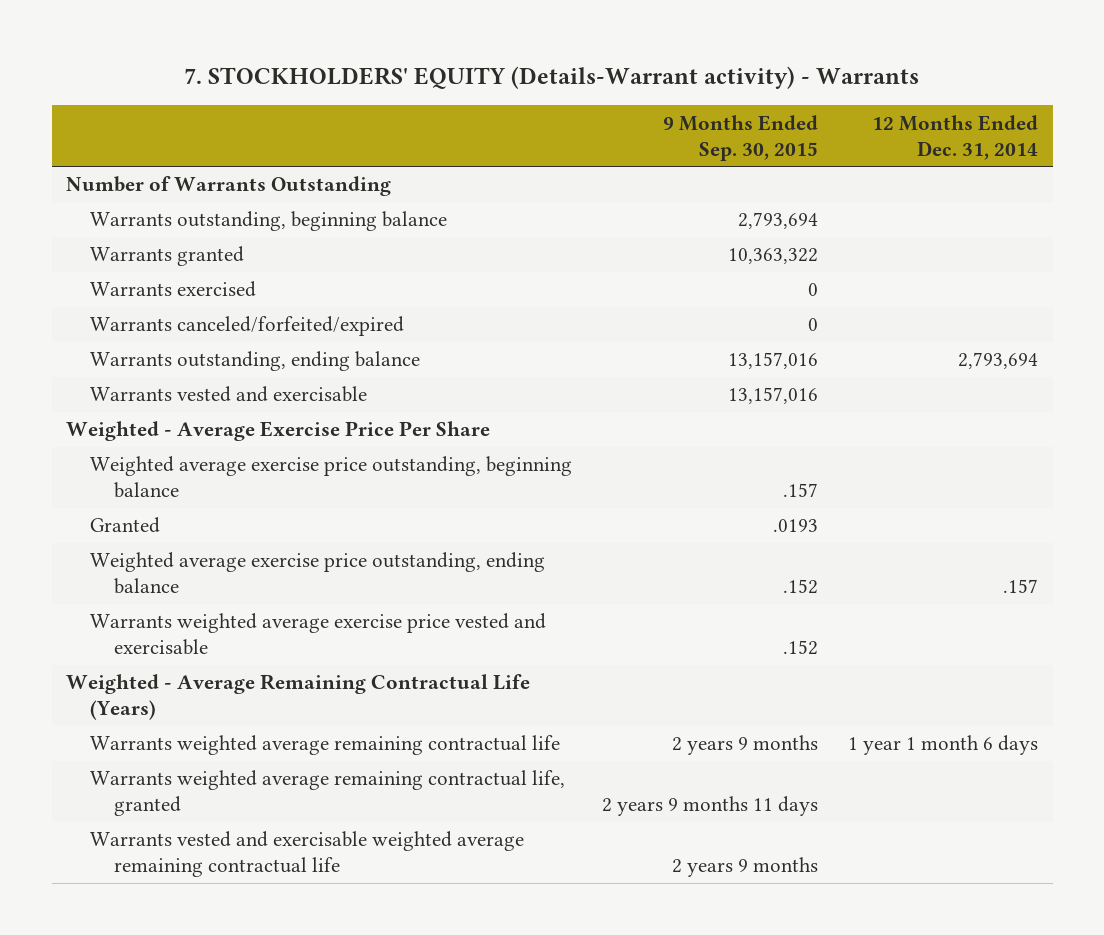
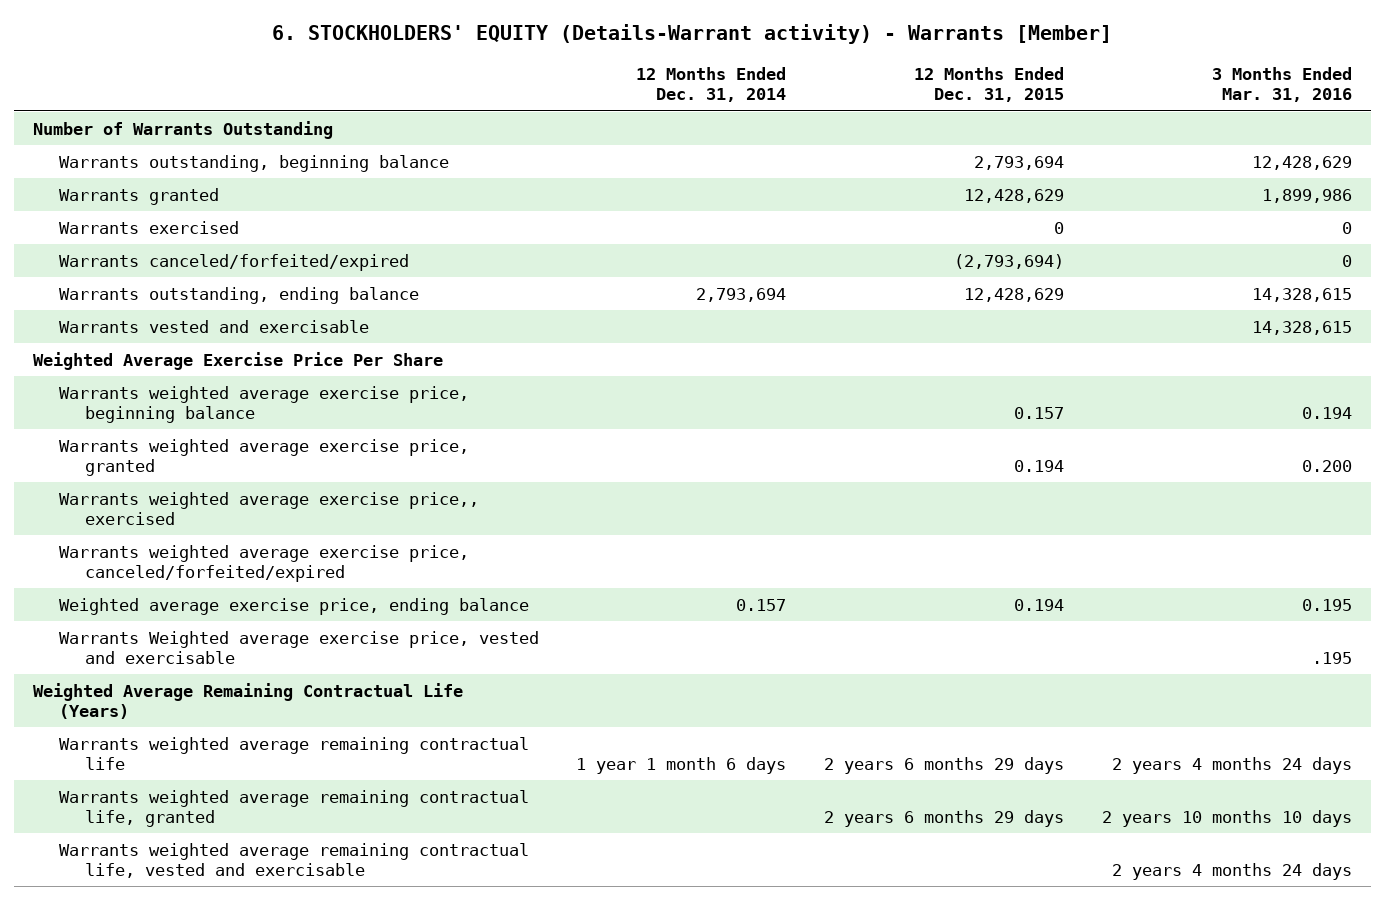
[184,66,920,90] 7. STOCKHOLDERS' EQUITY (Details-Warrant activity) - Warrants -> [272,24,1113,45] 6. STOCKHOLDERS' EQUITY (Details-Warrant activity) - Warrants [Member]
[663,114,819,161] 9 Months Ended Sep. 30, 2015 -> none
none -> [914,67,1065,103] 12 Months Ended Dec. 31, 2015
none -> [1211,67,1352,103] 3 Months Ended Mar. 31, 2016
[66,421,491,442] Weighted - Average Exercise Price Per Share -> [32,351,443,370] Weighted Average Exercise Price Per Share
[90,456,573,499] Weighted average exercise price outstanding, beginning balance -> [58,385,469,423] Warrants weighted average exercise price, beginning balance
[90,517,161,534] Granted -> [58,438,469,476] Warrants weighted average exercise price, granted
none -> [58,491,479,525] Warrants weighted average exercise price,, exercised
none -> [58,544,469,582] Warrants weighted average exercise price, canceled/forfeited/expired
[90,552,546,595] Weighted average exercise price outstanding, ending balance -> [58,597,529,615] Weighted average exercise price, ending balance
[1002,579,1038,594] .157 -> [736,598,787,611] 0.157
[90,613,547,656] Warrants weighted average exercise price vested and exercisable -> [58,630,539,664] Warrants Weighted average exercise price, vested and exercisable
[66,674,531,721] Weighted - Average Remaining Contractual Life (Years) -> [32,682,463,719] Weighted Average Remaining Contractual Life (Years)
[90,831,525,878] Warrants vested and exercisable weighted average remaining contractual life -> [58,842,529,878] Warrants weighted average remaining contractual life, vested and exercisable

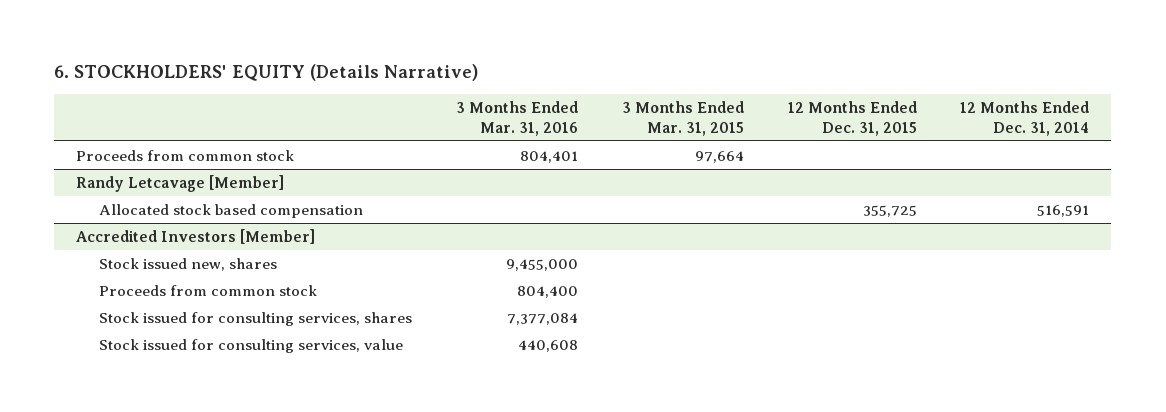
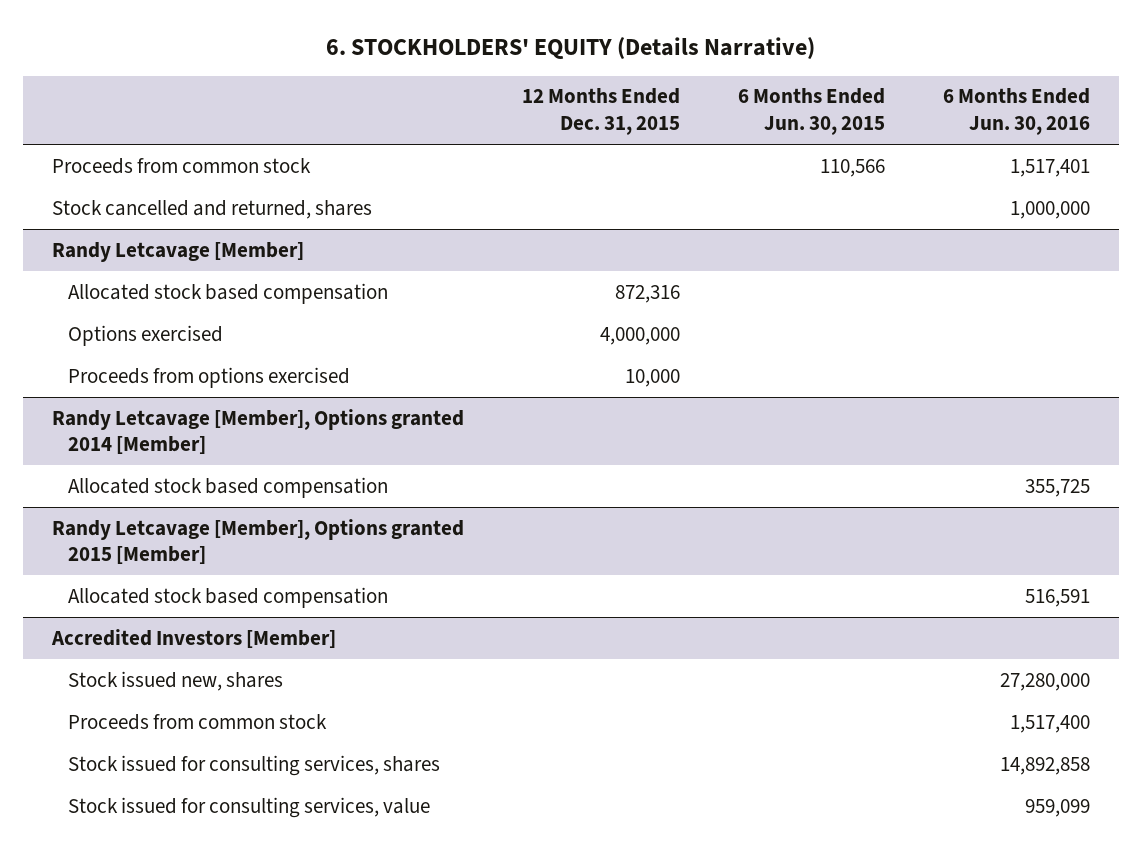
[455,101,578,136] 3 Months Ended Mar. 31, 2016 -> none
[621,101,744,136] 3 Months Ended Mar. 31, 2015 -> none
[960,101,1090,136] 12 Months Ended Dec. 31, 2014 -> none
none -> [738,88,886,136] 6 Months Ended Jun. 30, 2015
none -> [943,88,1091,136] 6 Months Ended Jun. 30, 2016
none -> [51,199,372,219] Stock cancelled and returned, shares
[862,204,917,217] 355,725 -> [614,284,680,303] 872,316
none -> [67,324,223,346] Options exercised
none -> [67,366,350,388] Proceeds from options exercised
none -> [51,408,464,455] Randy Letcavage [Member], Options granted 2014 [Member]
none -> [67,476,388,498] Allocated stock based compensation
none -> [51,518,464,565] Randy Letcavage [Member], Options granted 2015 [Member]
none -> [67,586,388,608] Allocated stock based compensation

